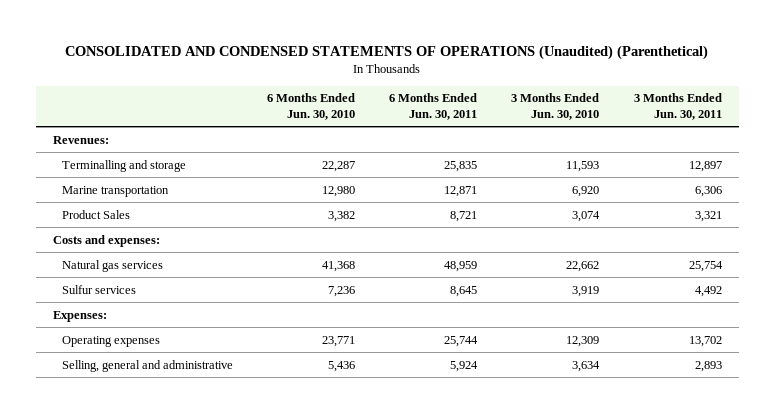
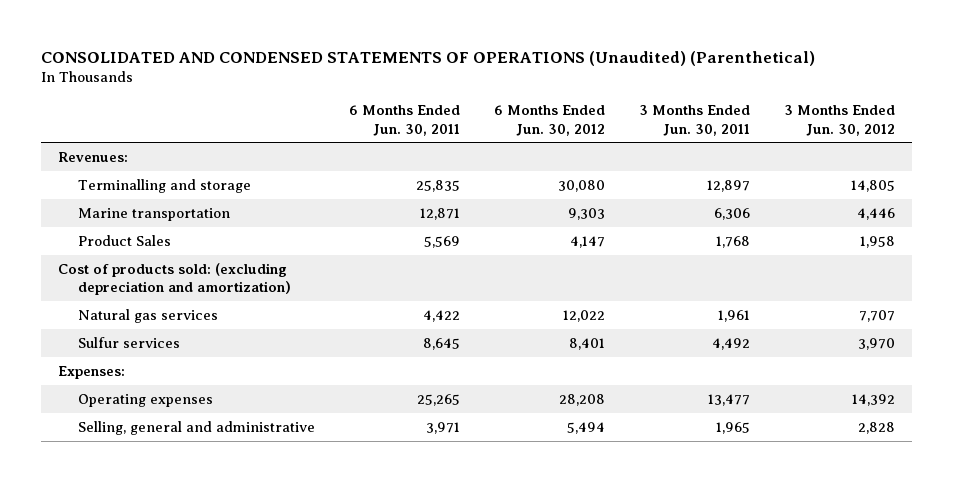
[267,93,356,120] 6 Months Ended Jun. 30, 2010 -> none
[511,93,600,120] 3 Months Ended Jun. 30, 2010 -> none
none -> [494,105,606,136] 6 Months Ended Jun. 30, 2012
none -> [784,105,896,136] 3 Months Ended Jun. 30, 2012
[53,234,161,247] Costs and expenses: -> none
[450,210,478,222] 8,721 -> [424,235,461,248] 5,569
[694,210,722,222] 3,321 -> [716,235,751,248] 1,768
none -> [57,262,292,296] Cost of products sold: (excluding depreciation and amortization)
[444,260,478,272] 48,959 -> [423,309,461,322] 4,422
[688,260,723,272] 25,754 -> [718,309,751,322] 1,961
[444,335,479,347] 25,744 -> [417,393,461,406] 25,265
[688,335,722,347] 13,702 -> [708,393,751,406] 13,477
[450,360,479,372] 5,924 -> [426,421,461,434] 3,971
[694,360,722,372] 2,893 -> [716,421,751,434] 1,965

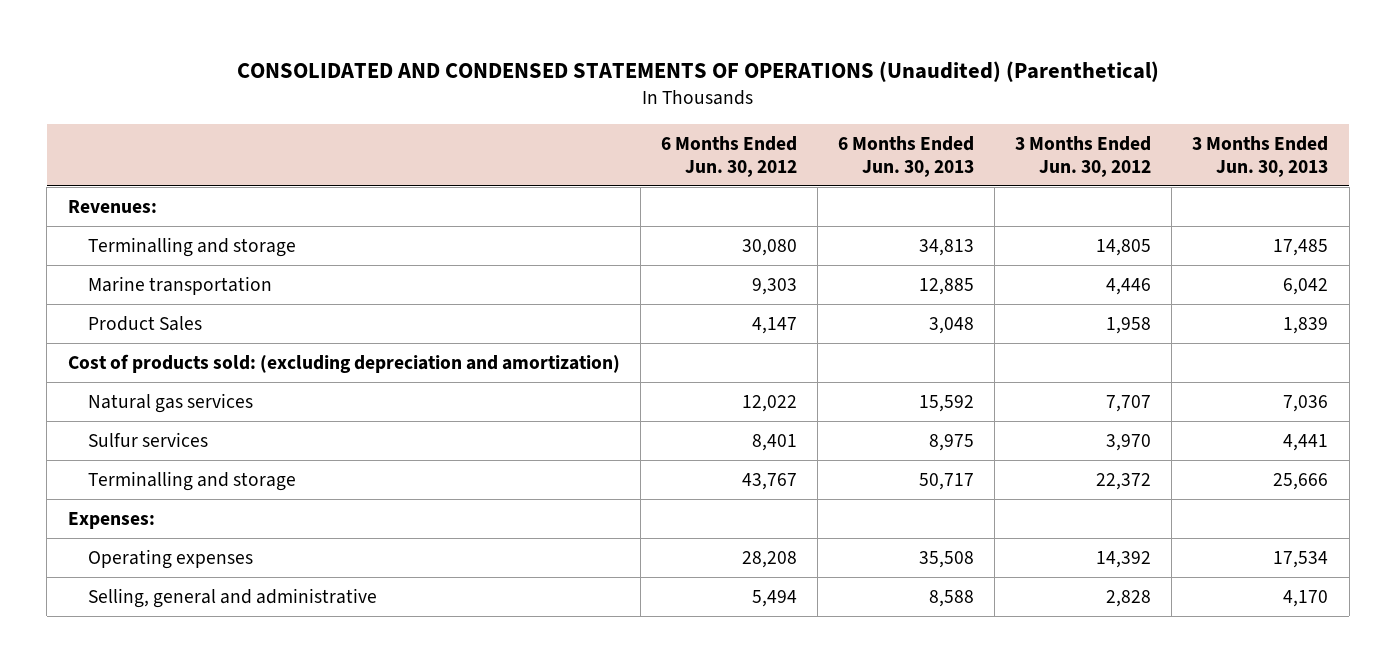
[349,105,461,136] 6 Months Ended Jun. 30, 2011 -> none
[639,105,751,136] 3 Months Ended Jun. 30, 2011 -> none
none -> [837,135,974,177] 6 Months Ended Jun. 30, 2013
none -> [1192,135,1329,177] 3 Months Ended Jun. 30, 2013
none -> [87,470,296,491] Terminalling and storage

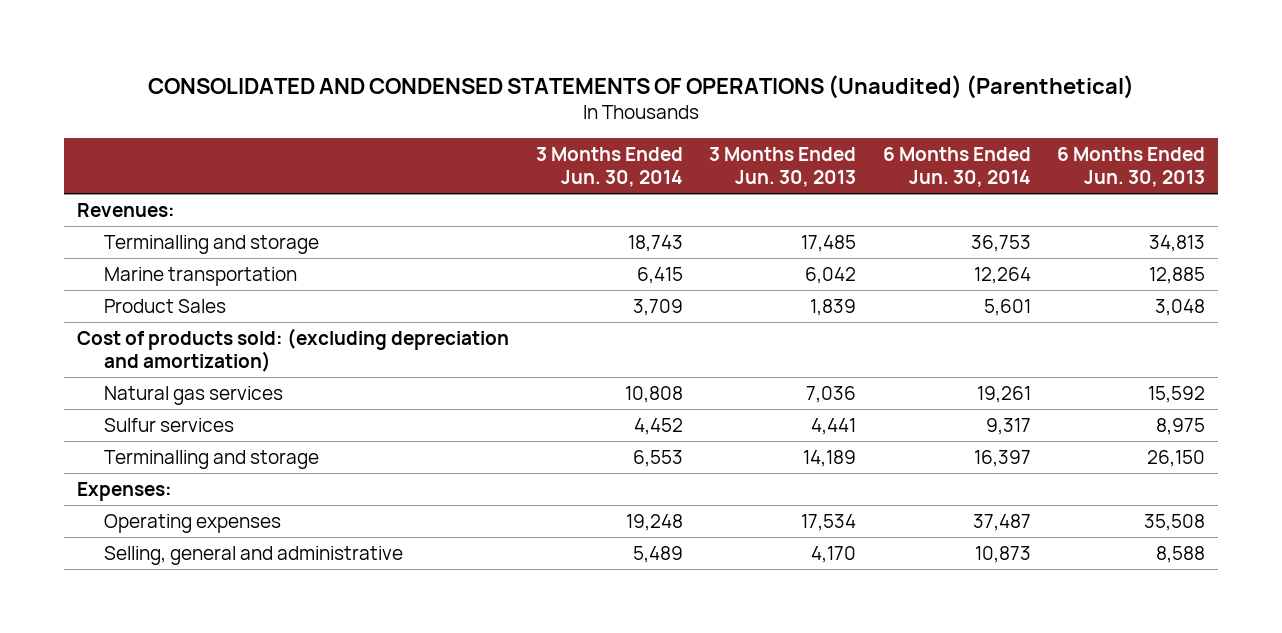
[660,135,797,177] 6 Months Ended Jun. 30, 2012 -> none
[1015,135,1152,177] 3 Months Ended Jun. 30, 2012 -> none
none -> [535,147,683,188] 3 Months Ended Jun. 30, 2014
none -> [882,147,1031,188] 6 Months Ended Jun. 30, 2014
[918,472,974,490] 50,717 -> [1146,450,1205,468] 26,150
[1273,472,1329,490] 25,666 -> [803,450,857,468] 14,189

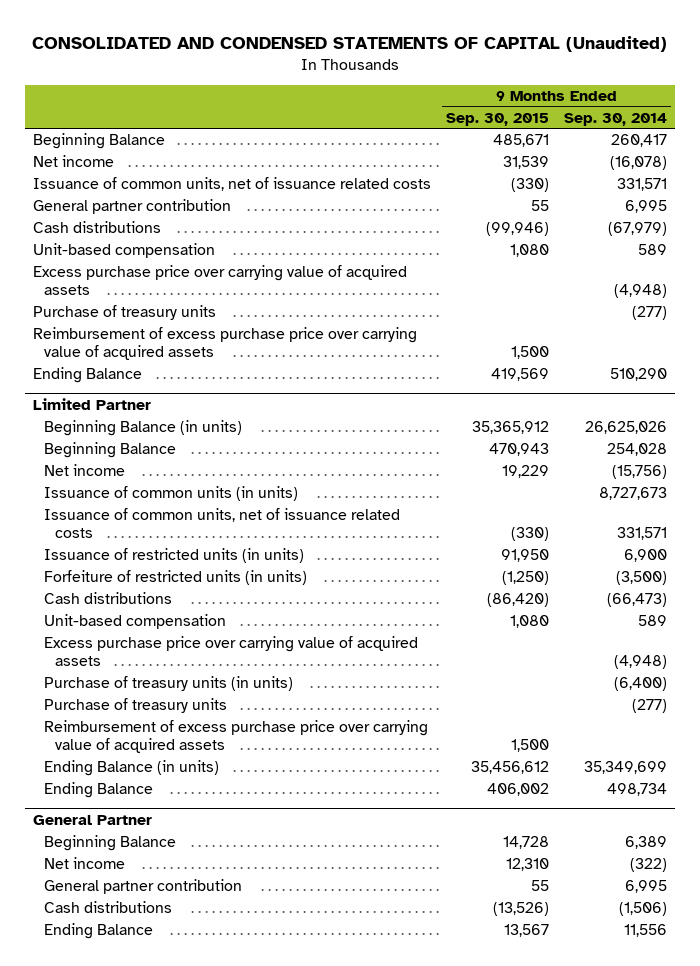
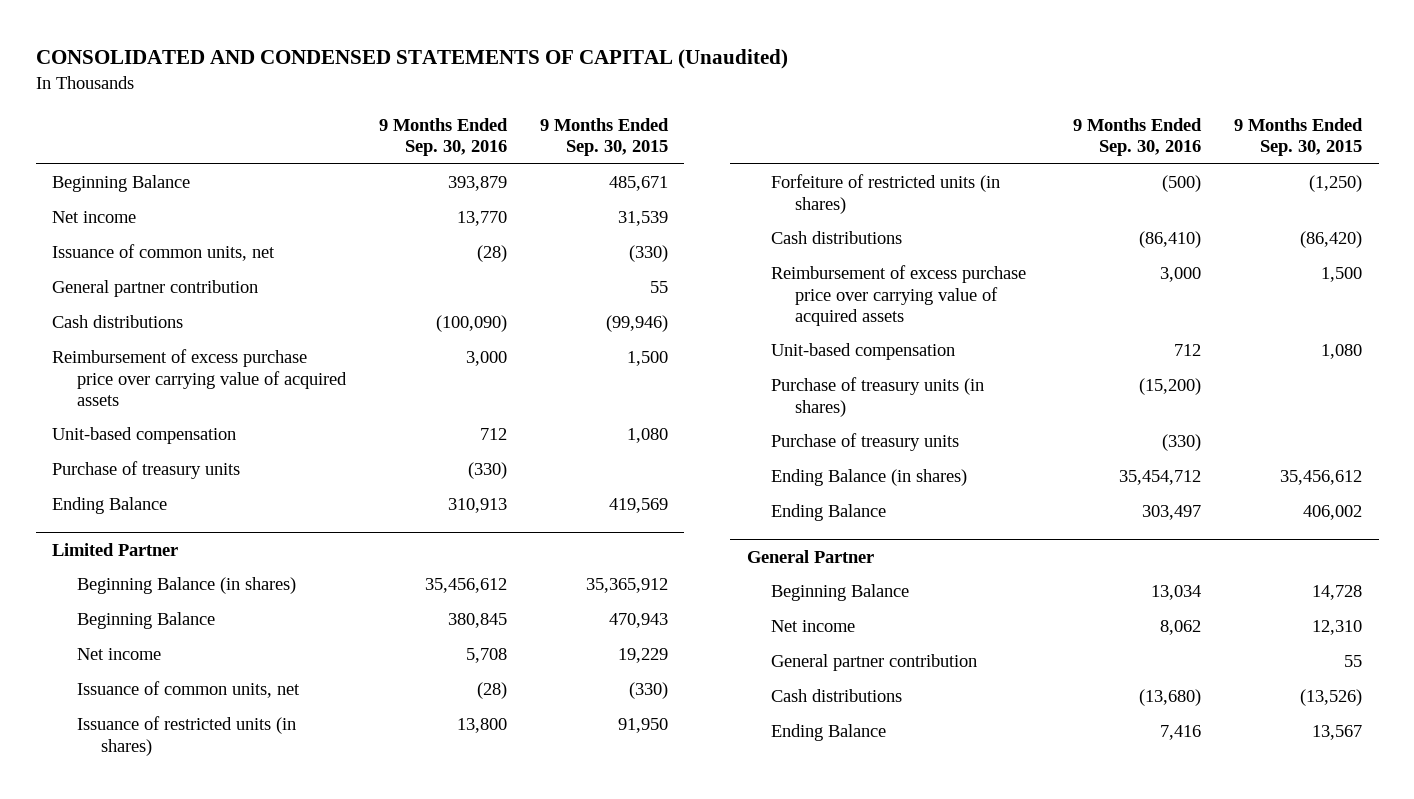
[564,112,668,126] Sep. 30, 2014 -> none
none -> [378,117,508,157] 9 Months Ended Sep. 30, 2016
[32,177,431,192] Issuance of common units, net of issuance related costs -> [52,244,276,262] Issuance of common units, net
[32,327,417,361] Reimbursement of excess purchase price over carrying value of acquired assets -> [52,349,347,406] Reimbursement of excess purchase price over carrying value of acquired assets
[32,265,407,296] Excess purchase price over carrying value of acquired assets -> none
[43,420,242,437] Beginning Balance (in units) -> [76,577,296,595] Beginning Balance (in shares)
[43,486,298,502] Issuance of common units (in units) -> none
[43,508,400,539] Issuance of common units, net of issuance related costs -> [76,681,300,699] Issuance of common units, net
[43,548,304,564] Issuance of restricted units (in units) -> [76,716,296,756] Issuance of restricted units (in shares)
[43,570,307,586] Forfeiture of restricted units (in units) -> [770,174,1000,214] Forfeiture of restricted units (in shares)
[43,720,428,754] Reimbursement of excess purchase price over carrying value of acquired assets -> [770,265,1026,326] Reimbursement of excess purchase price over carrying value of acquired assets
[43,636,418,667] Excess purchase price over carrying value of acquired assets -> none
[43,676,293,692] Purchase of treasury units (in units) -> [770,377,984,417] Purchase of treasury units (in shares)
[43,760,219,777] Ending Balance (in units) -> [770,469,967,487] Ending Balance (in shares)

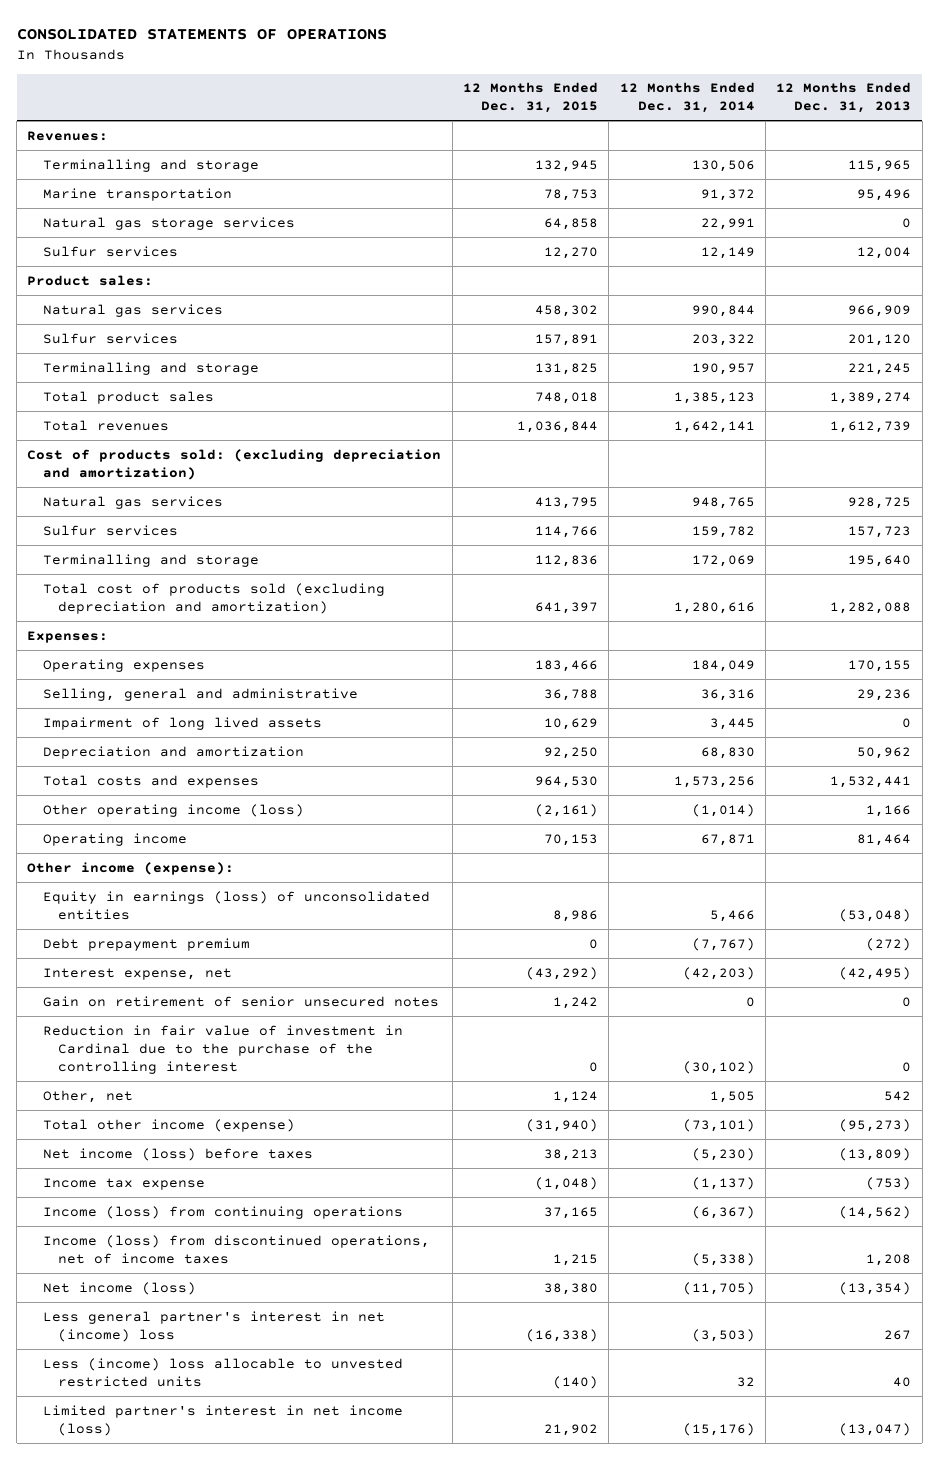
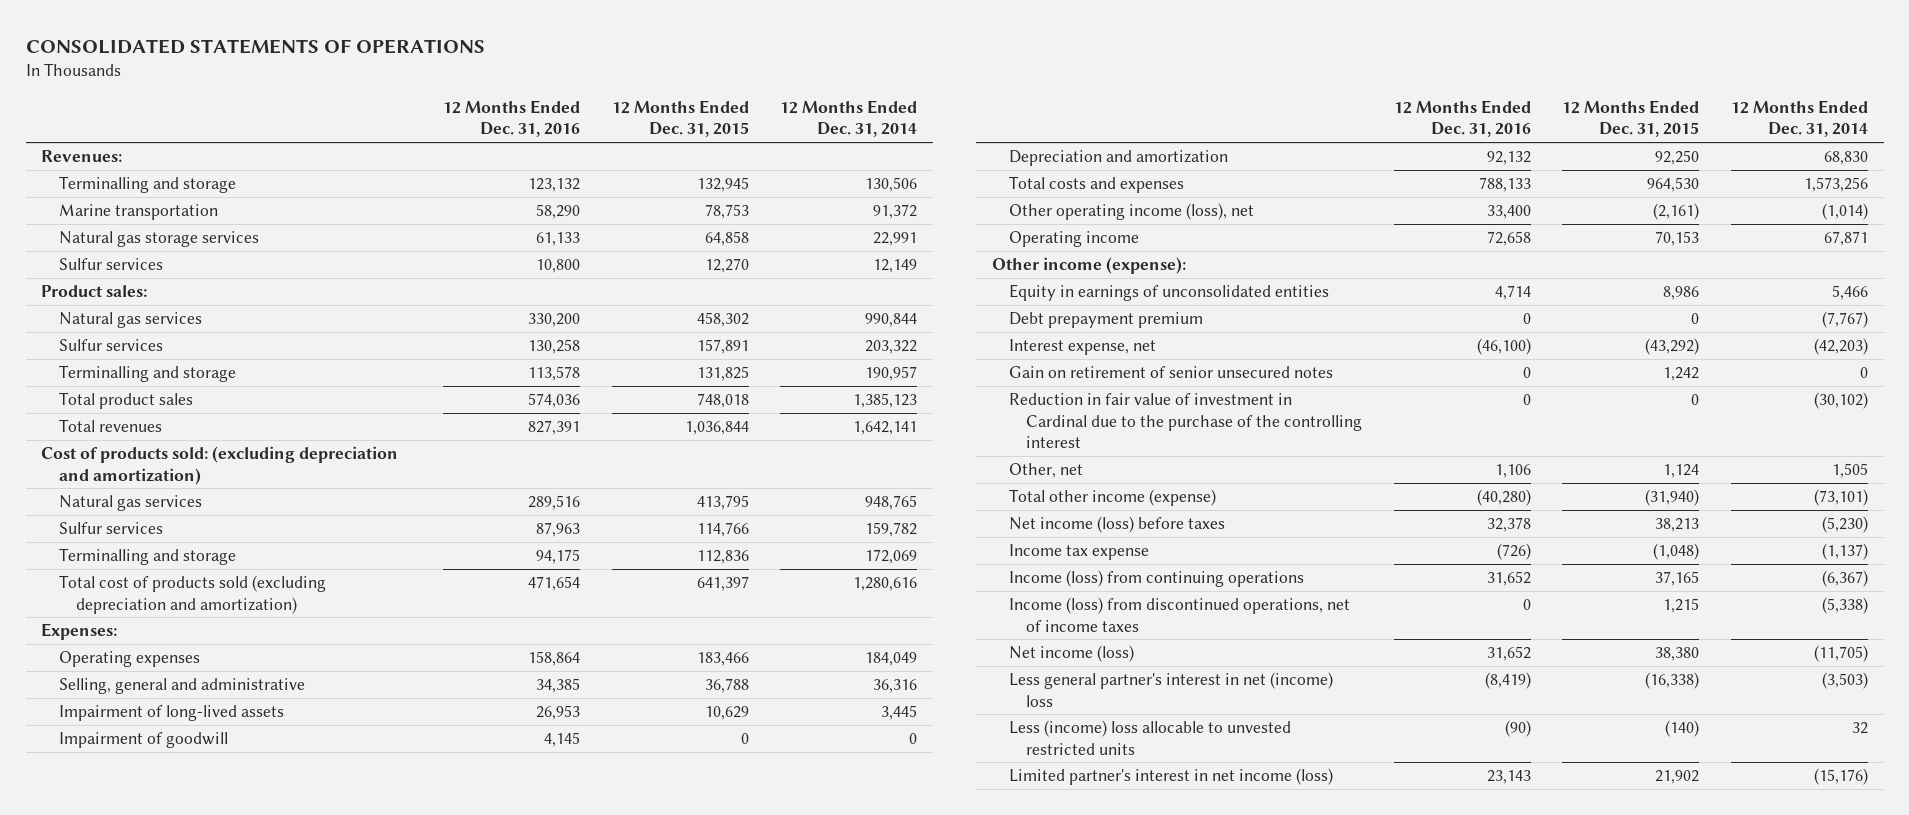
[776,82,912,114] 12 Months Ended Dec. 31, 2013 -> none
none -> [443,99,581,138] 12 Months Ended Dec. 31, 2016
[42,716,322,730] Impairment of long lived assets -> [58,704,284,721] Impairment of long-lived assets
none -> [58,731,228,748] Impairment of goodwill
[42,803,304,817] Other operating income (loss) -> [1009,202,1255,220] Other operating income (loss), net
[42,890,430,920] Equity in earnings (loss) of unconsolidated entities -> [1009,283,1330,301] Equity in earnings of unconsolidated entities

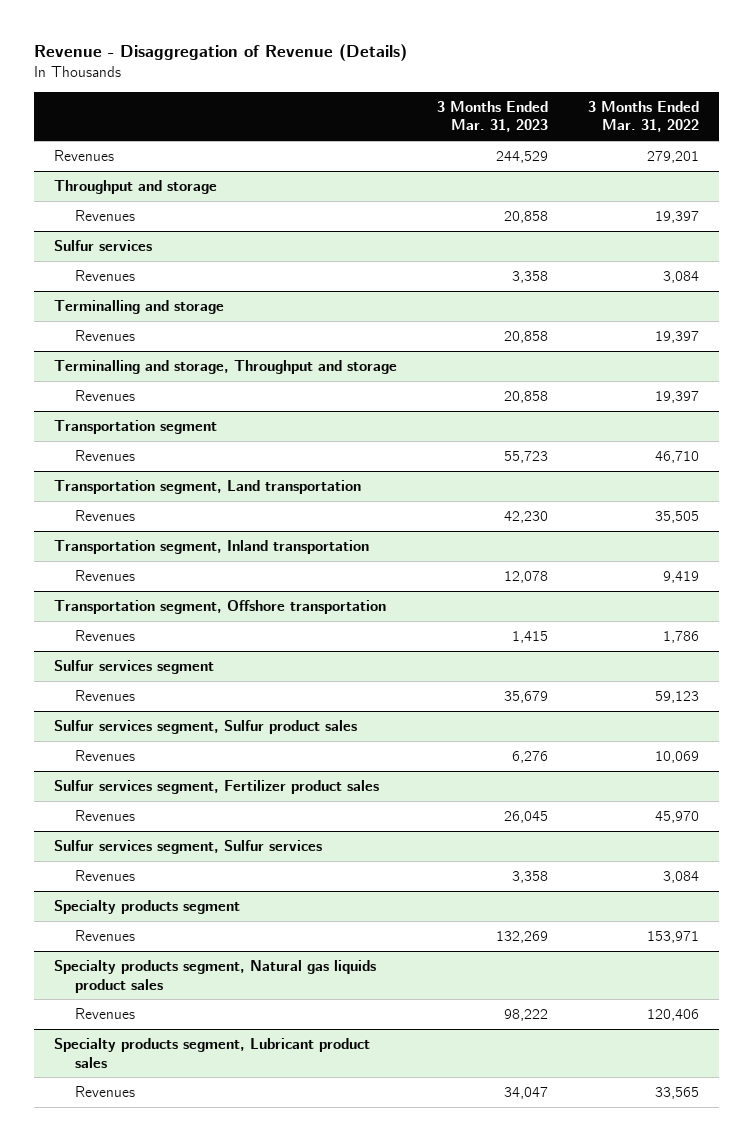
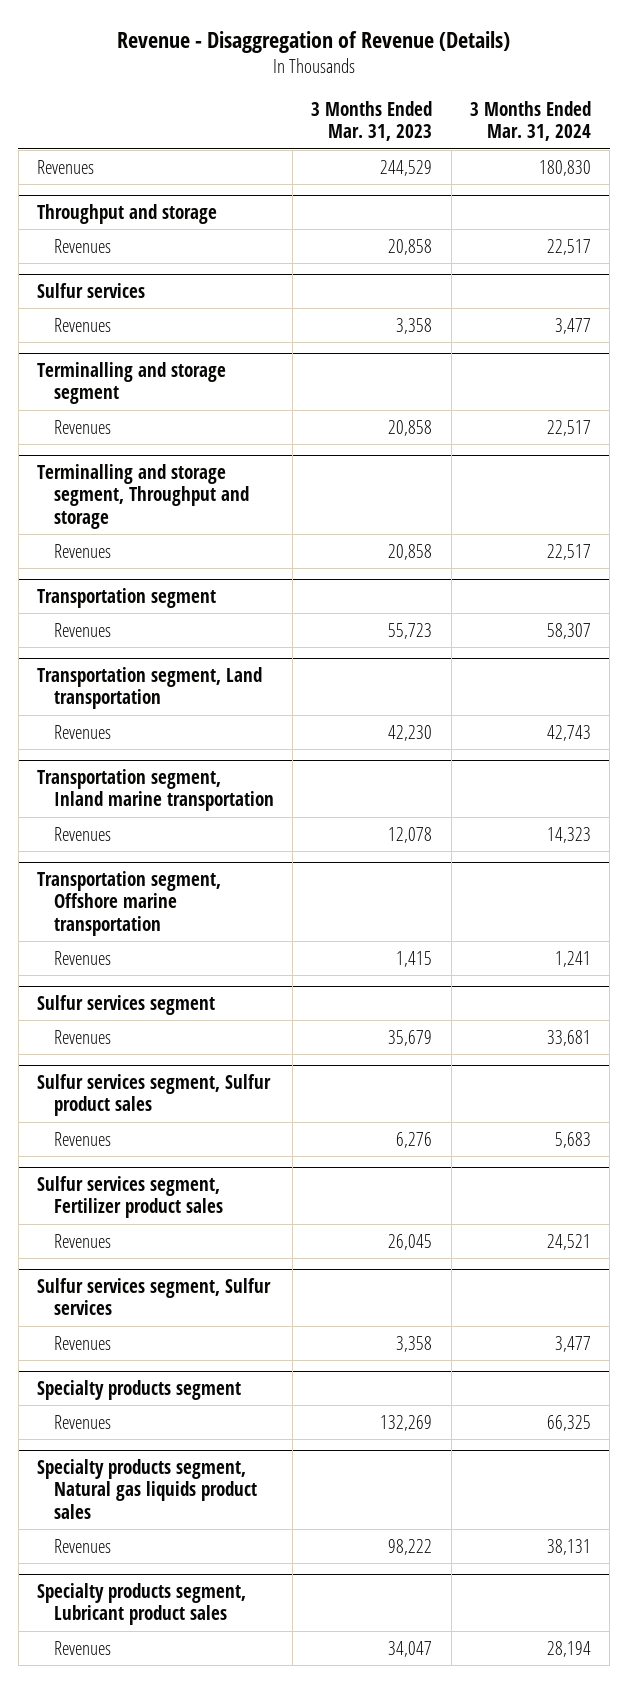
[587,100,699,133] 3 Months Ended Mar. 31, 2022 -> none
none -> [469,100,591,142] 3 Months Ended Mar. 31, 2024
[54,299,225,314] Terminalling and storage -> [37,362,227,405] Terminalling and storage segment
[54,359,398,374] Terminalling and storage, Throughput and storage -> [37,464,249,529] Terminalling and storage segment, Throughput and storage
[54,539,370,554] Transportation segment, Inland transportation -> [37,769,274,812] Transportation segment, Inland marine transportation
[54,599,387,614] Transportation segment, Offshore transportation -> [37,871,222,936] Transportation segment, Offshore marine transportation

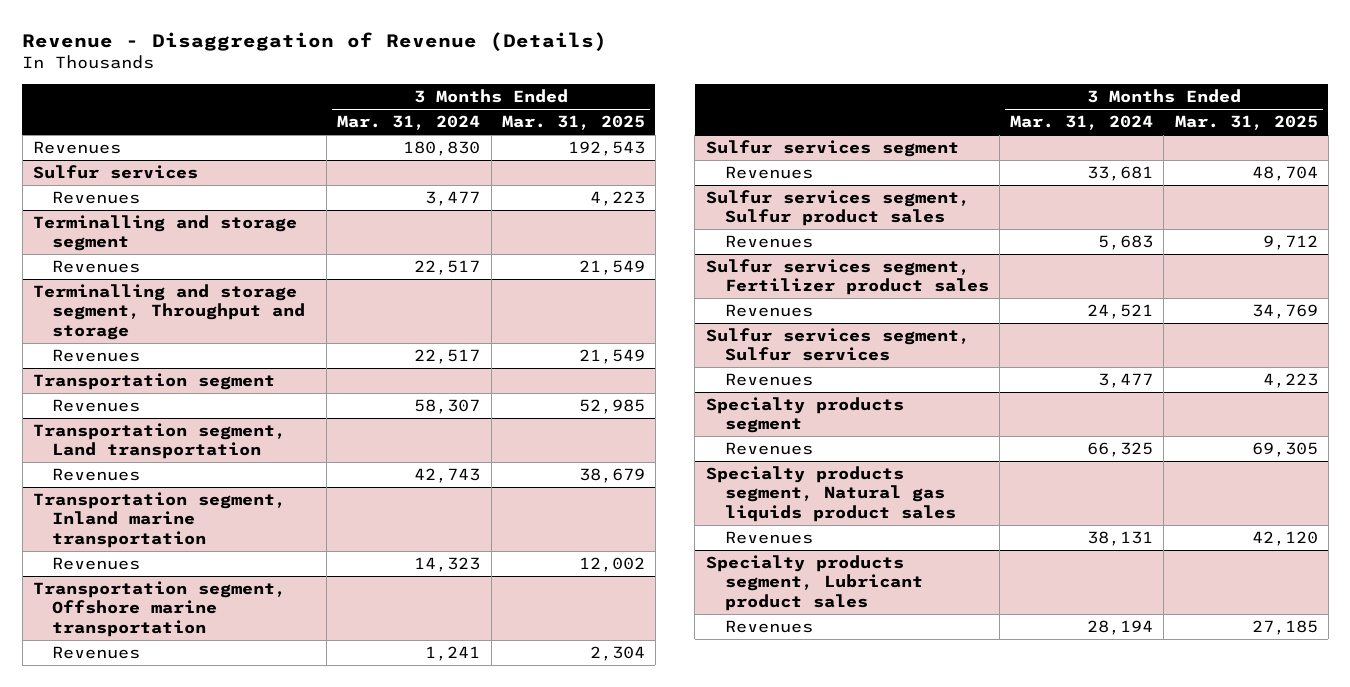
[311,100,433,142] 3 Months Ended Mar. 31, 2023 -> none
none -> [501,115,645,131] Mar. 31, 2025
[37,204,218,225] Throughput and storage -> none
[53,238,111,253] Revenues -> none

